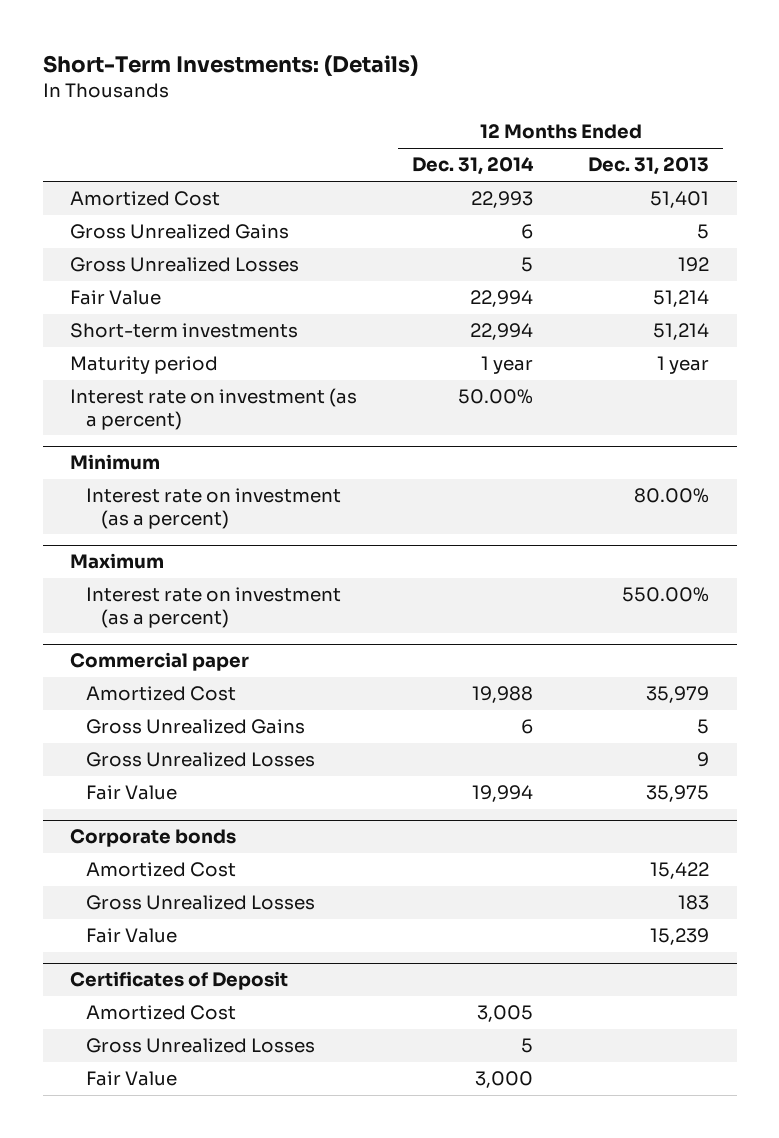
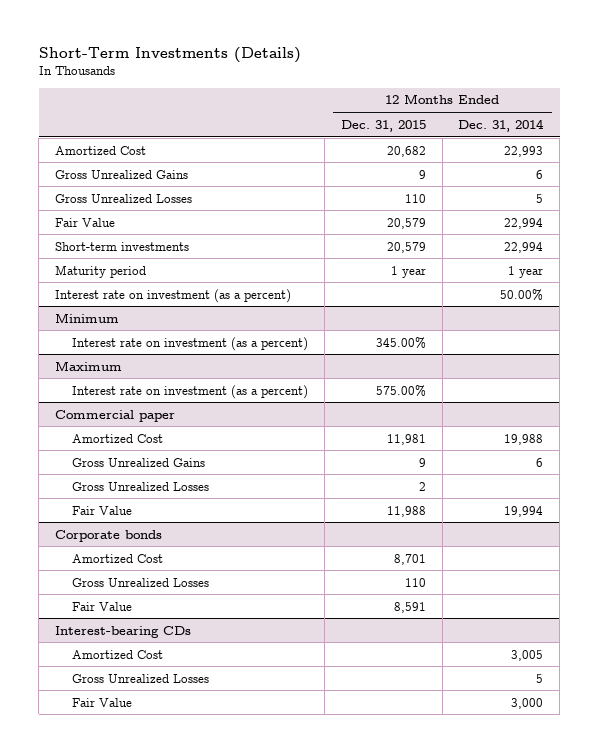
[42,54,418,76] Short-Term Investments: (Details) -> [38,47,301,64] Short-Term Investments (Details)
[588,157,710,176] Dec. 31, 2013 -> none
none -> [340,119,426,132] Dec. 31, 2015
[70,971,289,991] Certificates of Deposit -> [54,625,191,638] Interest-bearing CDs

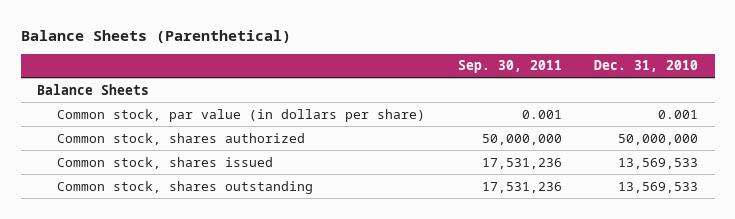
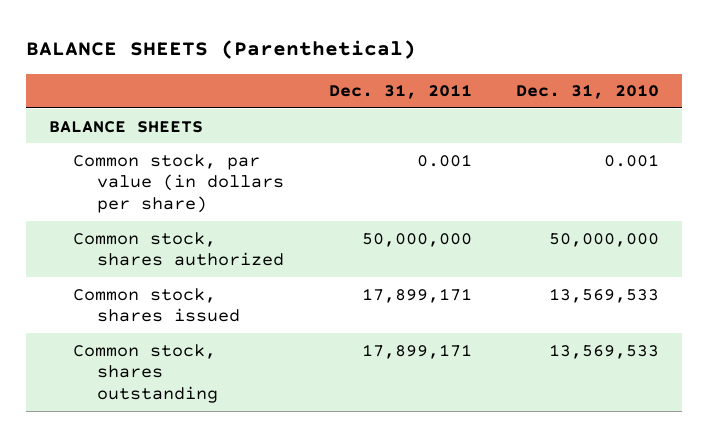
[20,29,291,43] Balance Sheets (Parenthetical) -> [26,40,417,60] BALANCE SHEETS (Parenthetical)
[457,60,562,74] Sep. 30, 2011 -> none
none -> [328,84,472,100] Dec. 31, 2011
[36,83,149,95] Balance Sheets -> [48,120,203,133] BALANCE SHEETS

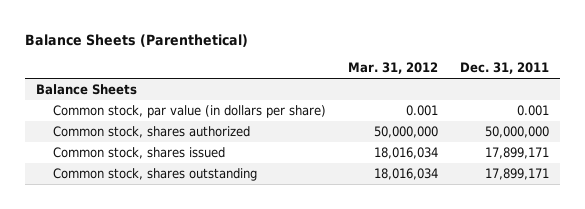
[26,40,417,60] BALANCE SHEETS (Parenthetical) -> [25,33,249,47] Balance Sheets (Parenthetical)
[516,84,660,100] Dec. 31, 2010 -> none
none -> [347,62,438,75] Mar. 31, 2012
[48,120,203,133] BALANCE SHEETS -> [36,84,138,96] Balance Sheets

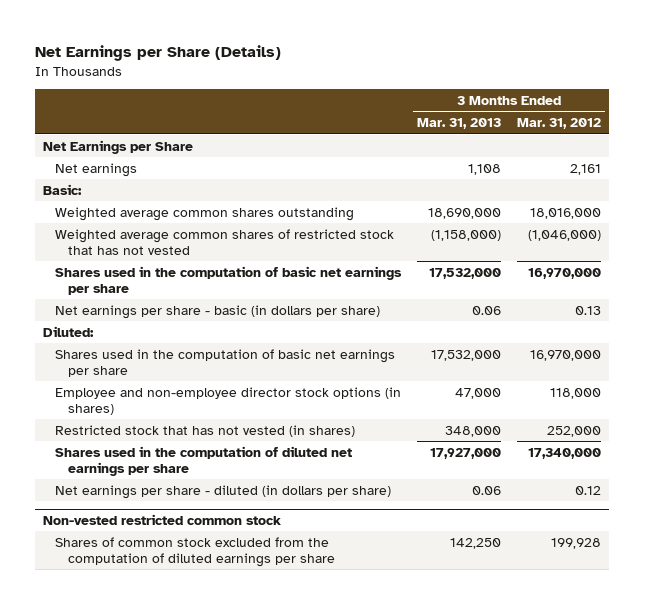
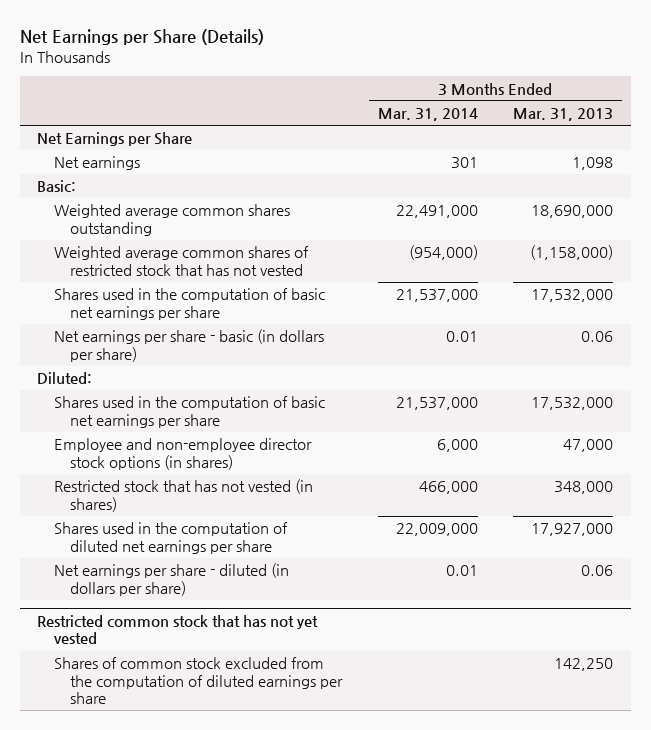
[517,118,602,130] Mar. 31, 2012 -> none
none -> [377,108,478,122] Mar. 31, 2014
[468,163,502,175] 1,108 -> [572,157,614,171] 1,098
[43,513,282,525] Non-vested restricted common stock -> none
none -> [37,614,319,645] Restricted common stock that has not yet vested

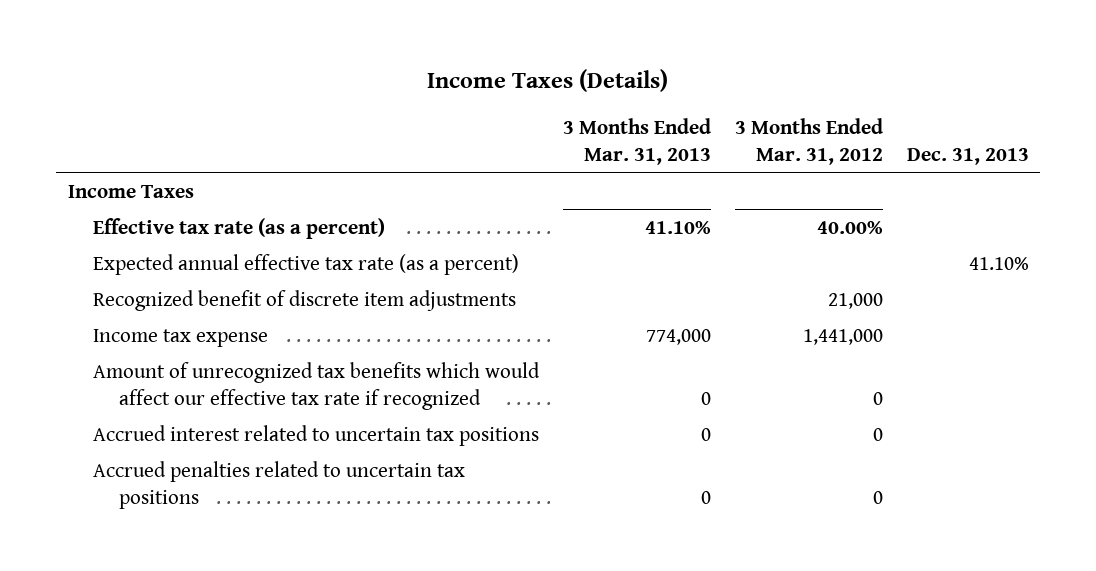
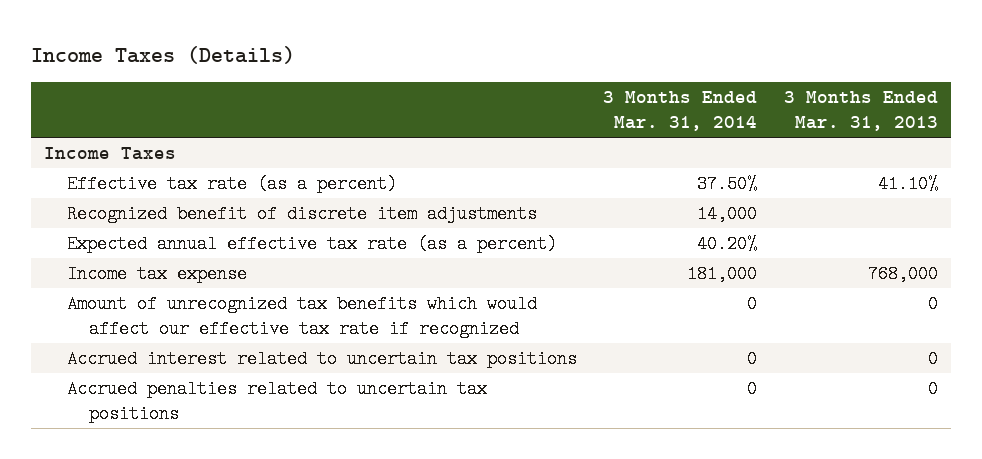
[734,117,883,165] 3 Months Ended Mar. 31, 2012 -> none
[906,147,1029,165] Dec. 31, 2013 -> none
none -> [603,90,758,132] 3 Months Ended Mar. 31, 2014
[93,253,520,275] Expected annual effective tax rate (as a percent) -> [66,235,557,254] Expected annual effective tax rate (as a percent)
[646,328,712,345] 774,000 -> [868,265,939,284] 768,000

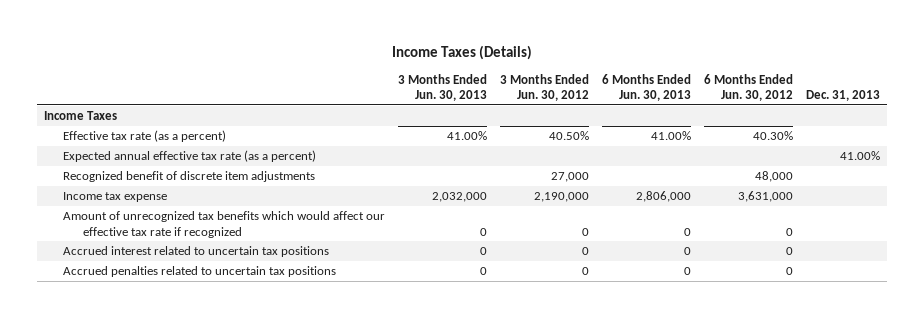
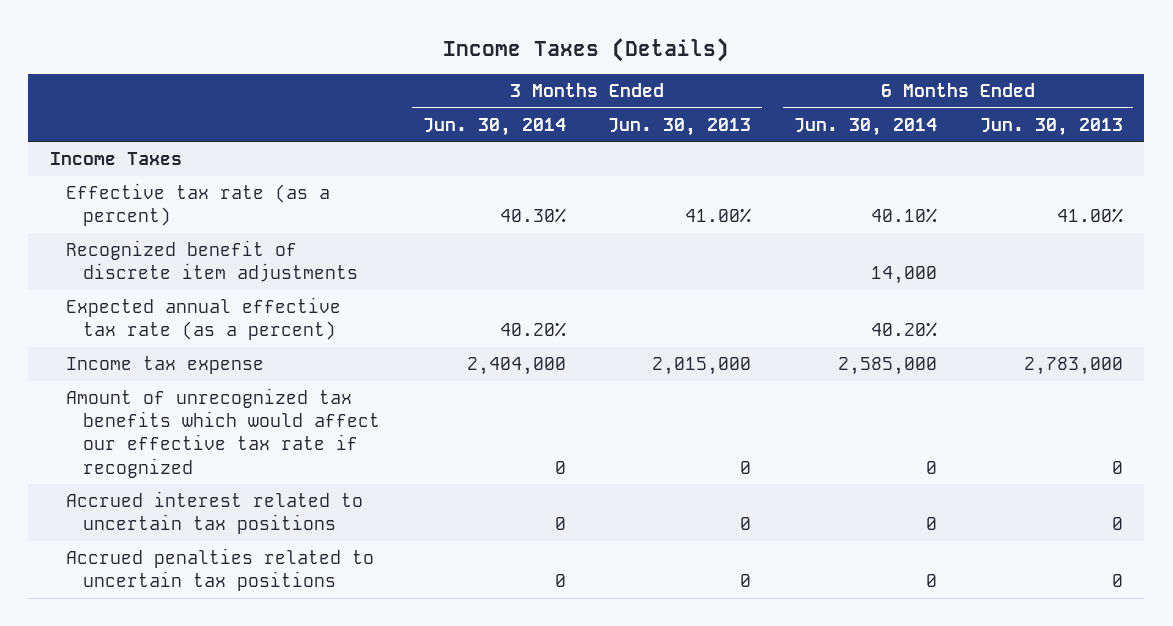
[500,73,590,102] 3 Months Ended Jun. 30, 2012 -> none
[704,73,794,102] 6 Months Ended Jun. 30, 2012 -> none
[806,90,881,102] Dec. 31, 2013 -> none
none -> [422,117,566,136] Jun. 30, 2014
none -> [794,117,938,136] Jun. 30, 2014
[63,149,317,162] Expected annual effective tax rate (as a percent) -> [66,297,342,341] Expected annual effective tax rate (as a percent)
[432,191,488,202] 2,032,000 -> [652,357,752,376] 2,015,000
[636,190,692,202] 2,806,000 -> [1023,357,1123,376] 2,783,000

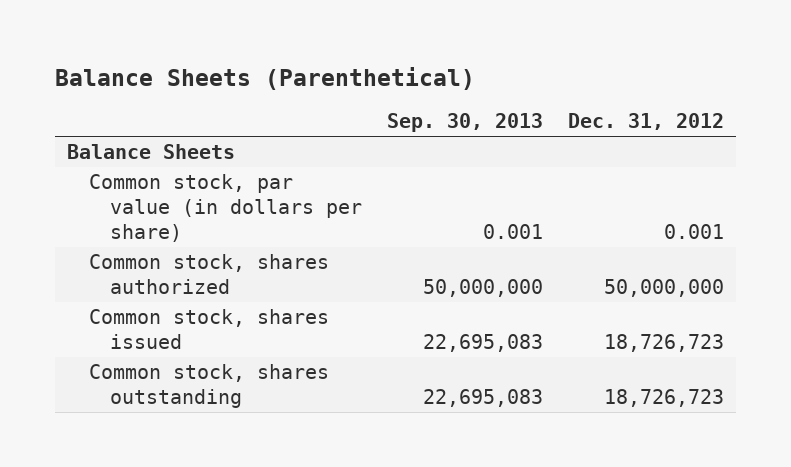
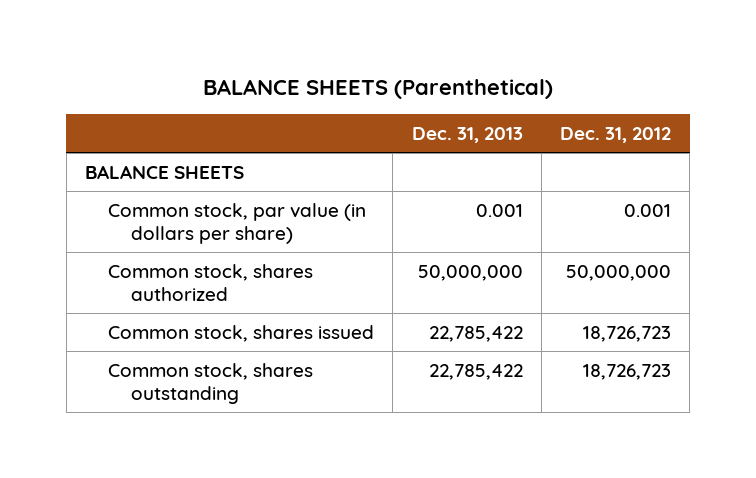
[54,66,475,90] Balance Sheets (Parenthetical) -> [202,79,553,100] BALANCE SHEETS (Parenthetical)
[386,113,543,133] Sep. 30, 2013 -> none
none -> [411,127,523,144] Dec. 31, 2013
[67,144,236,160] Balance Sheets -> [84,164,244,179] BALANCE SHEETS

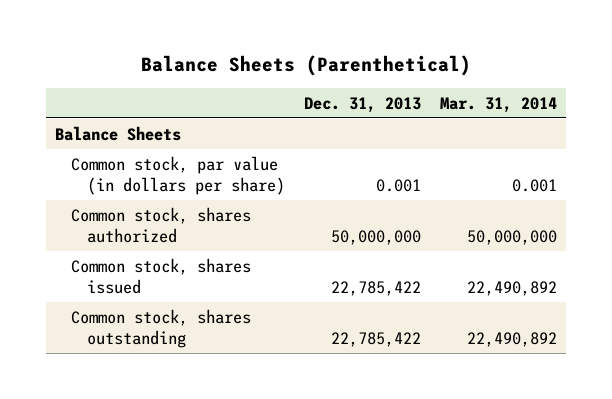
[202,79,553,100] BALANCE SHEETS (Parenthetical) -> [141,55,472,77] Balance Sheets (Parenthetical)
[559,127,671,144] Dec. 31, 2012 -> none
none -> [439,96,557,113] Mar. 31, 2014
[84,164,244,179] BALANCE SHEETS -> [55,125,182,141] Balance Sheets

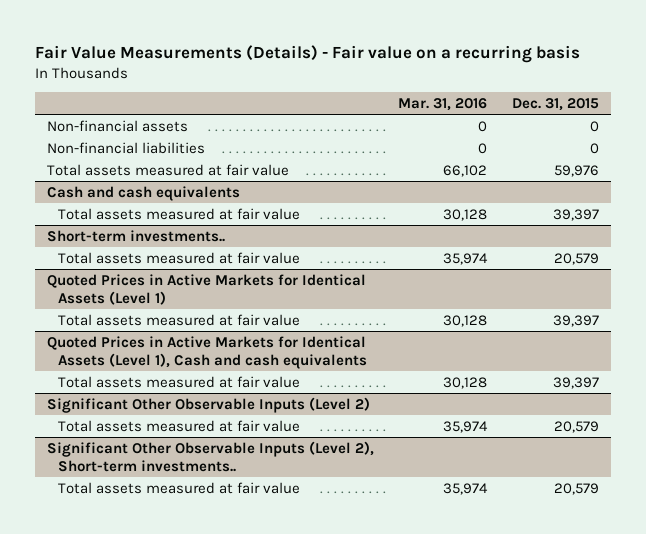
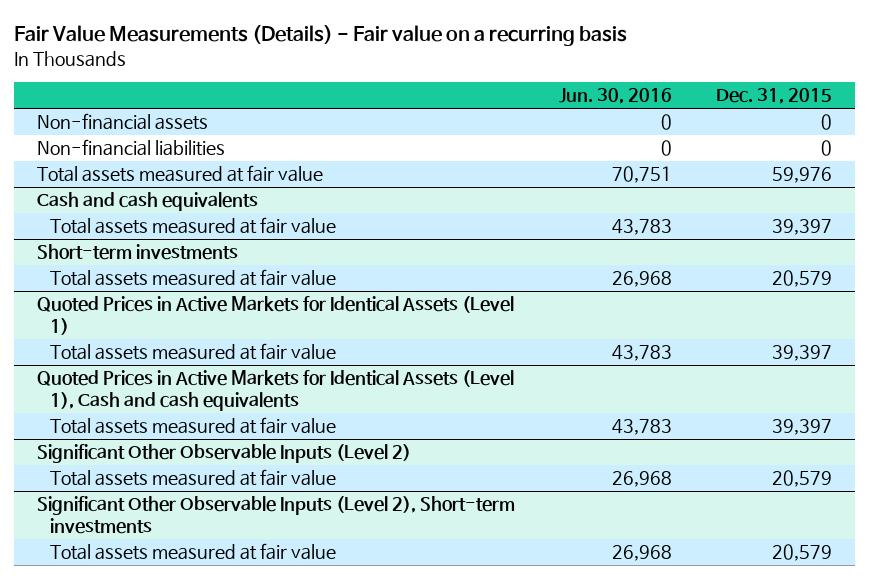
[398,97,488,111] Mar. 31, 2016 -> none
none -> [558,88,672,105] Jun. 30, 2016
[46,229,225,242] Short-term investments.. -> [36,244,238,261] Short-term investments
[46,440,374,472] Significant Other Observable Inputs (Level 2), Short-term investments.. -> [36,496,515,534] Significant Other Observable Inputs (Level 2), Short-term investments

